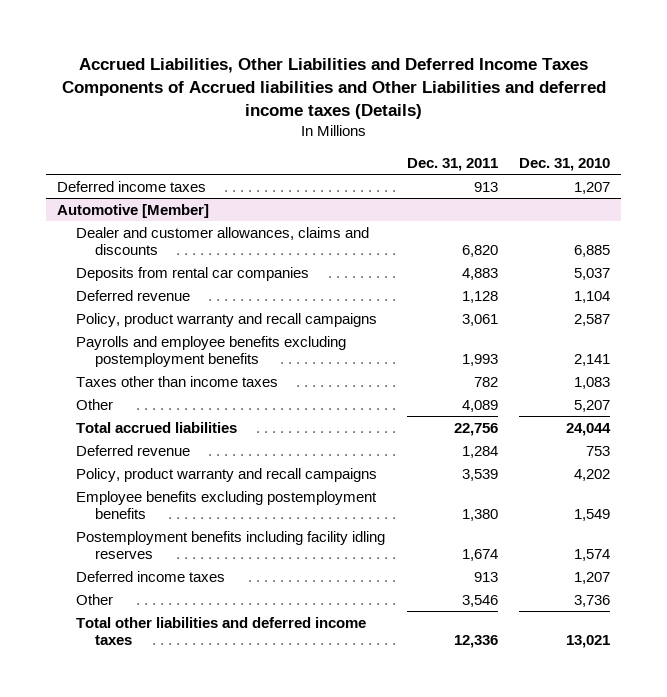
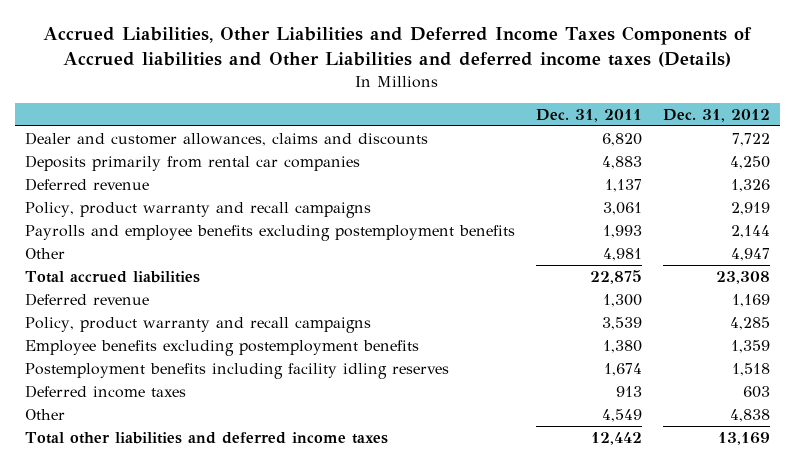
[519,157,611,171] Dec. 31, 2010 -> none
none -> [662,108,770,122] Dec. 31, 2012
[57,180,207,192] Deferred income taxes -> none
[57,203,210,218] Automotive [Member] -> none
[76,266,310,281] Deposits from rental car companies -> [24,155,360,172] Deposits primarily from rental car companies
[461,290,498,303] 1,128 -> [604,179,642,193] 1,137
[76,375,279,387] Taxes other than income taxes -> none
[461,399,498,412] 4,089 -> [602,248,642,262] 4,981
[453,422,498,436] 22,756 -> [589,270,642,285] 22,875
[461,445,498,458] 1,284 -> [602,294,642,308] 1,300
[461,594,498,607] 3,546 -> [601,409,642,423] 4,549
[453,635,498,649] 12,336 -> [590,432,642,446] 12,442

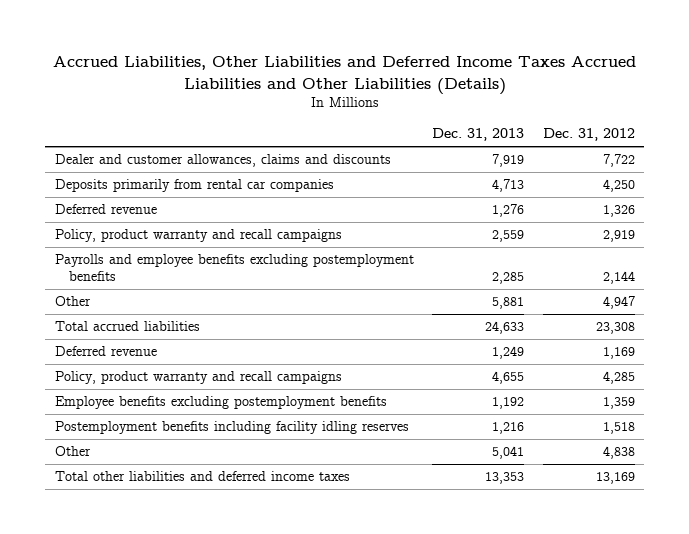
[43,25,753,67] Accrued Liabilities, Other Liabilities and Deferred Income Taxes Components of Accrued liabilities and Other Liabilities and deferred income taxes (Details) -> [52,56,636,95] Accrued Liabilities, Other Liabilities and Deferred Income Taxes Accrued Liabilities and Other Liabilities (Details)
[535,108,642,122] Dec. 31, 2011 -> none
none -> [432,128,525,142] Dec. 31, 2013
[24,385,186,399] Deferred income taxes -> none

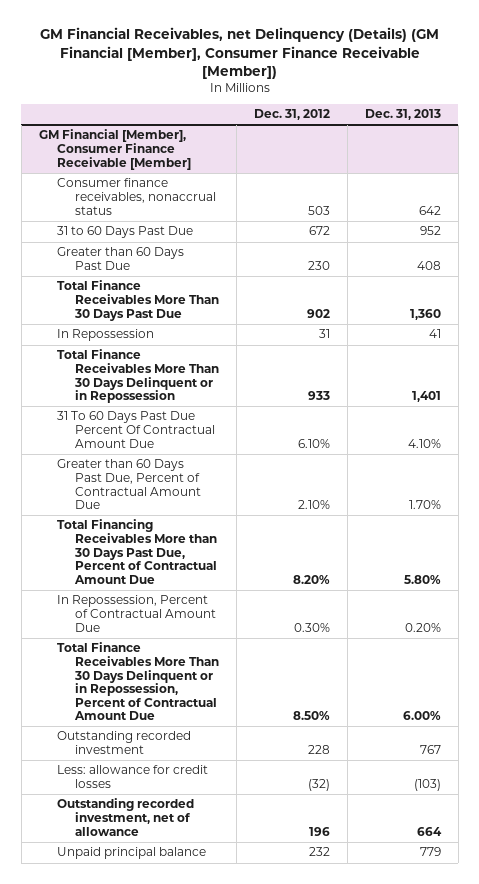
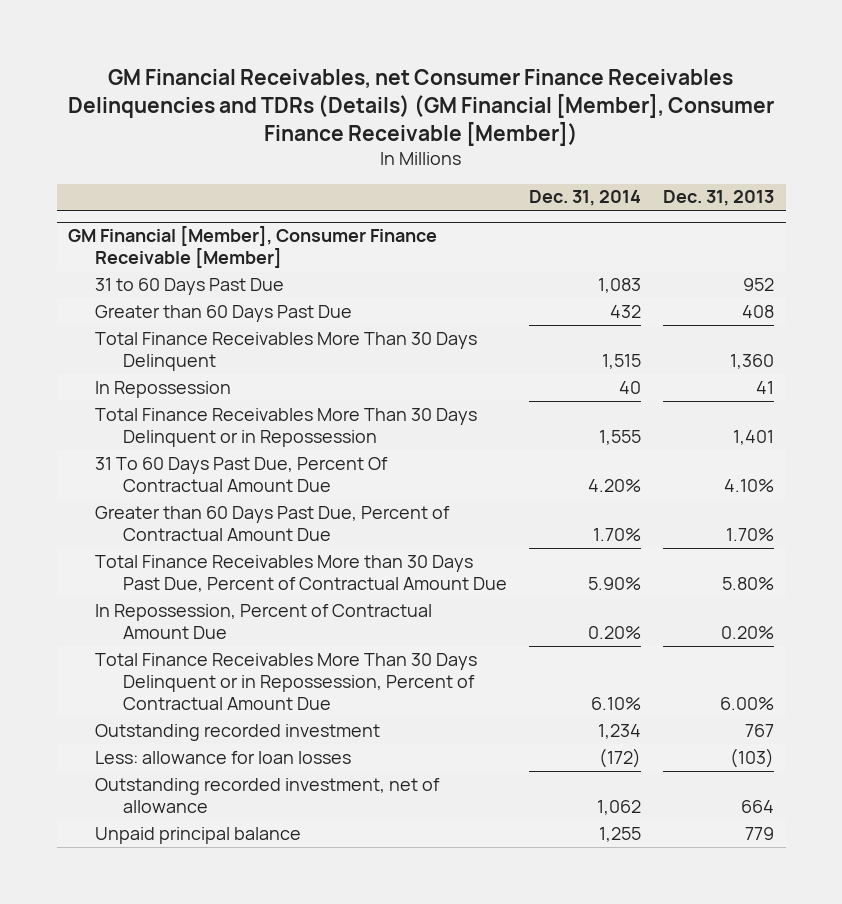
[39,27,439,79] GM Financial Receivables, net Delinquency (Details) (GM Financial [Member], Consumer Finance Receivable [Member]) -> [68,68,775,146] GM Financial Receivables, net Consumer Finance Receivables Delinquencies and TDRs (Details) (GM Financial [Member], Consumer Finance Receivable [Member])
[254,108,331,120] Dec. 31, 2012 -> none
none -> [528,190,641,207] Dec. 31, 2014
[56,178,217,215] Consumer finance receivables, nonaccrual status -> none
[56,280,220,321] Total Finance Receivables More Than 30 Days Past Due -> [95,331,478,372] Total Finance Receivables More Than 30 Days Delinquent
[56,411,216,448] 31 To 60 Days Past Due Percent Of Contractual Amount Due -> [95,456,389,493] 31 To 60 Days Past Due, Percent Of Contractual Amount Due
[56,519,218,584] Total Financing Receivables More than 30 Days Past Due, Percent of Contractual Amount Due -> [95,554,507,593] Total Finance Receivables More than 30 Days Past Due, Percent of Contractual Amount Due
[56,765,208,788] Less: allowance for credit losses -> [95,750,352,764] Less: allowance for loan losses

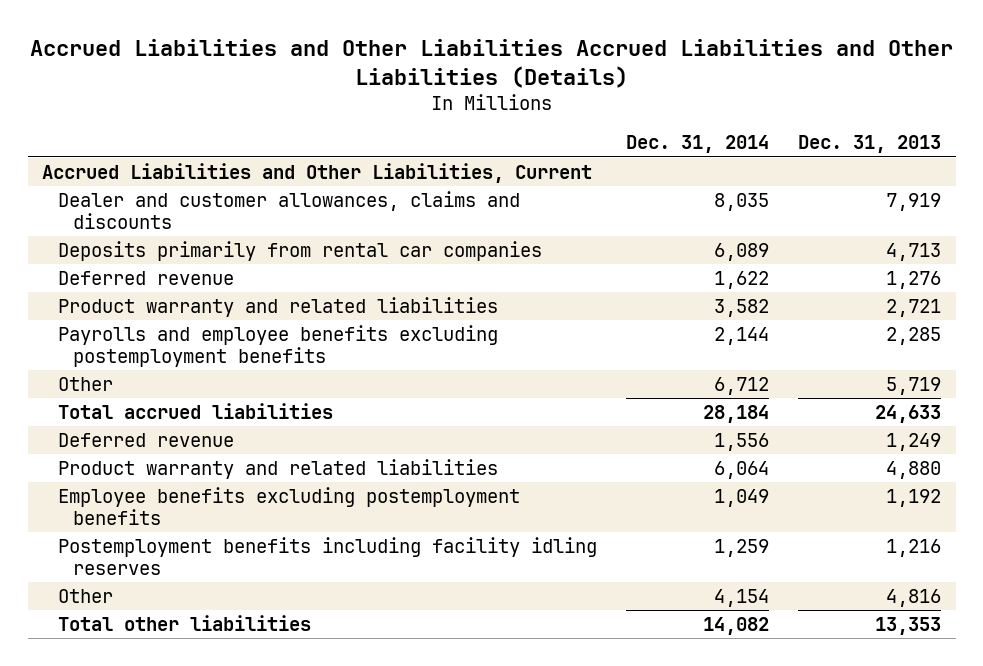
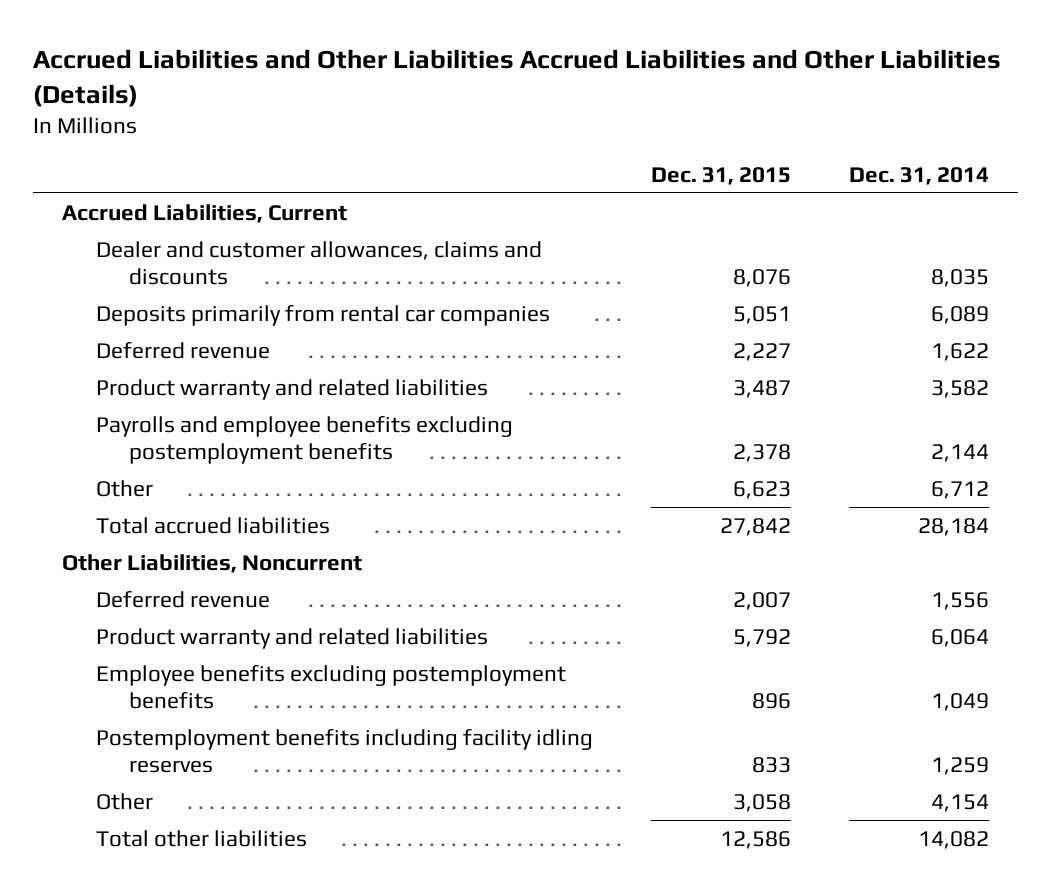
[798,135,942,154] Dec. 31, 2013 -> none
none -> [650,166,791,185] Dec. 31, 2015
[42,162,593,183] Accrued Liabilities and Other Liabilities, Current -> [62,203,348,223] Accrued Liabilities, Current
none -> [62,553,363,573] Other Liabilities, Noncurrent

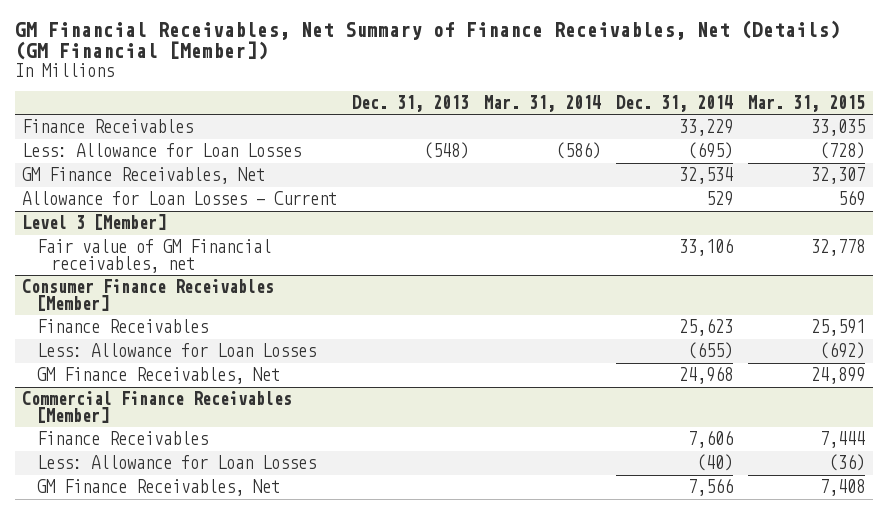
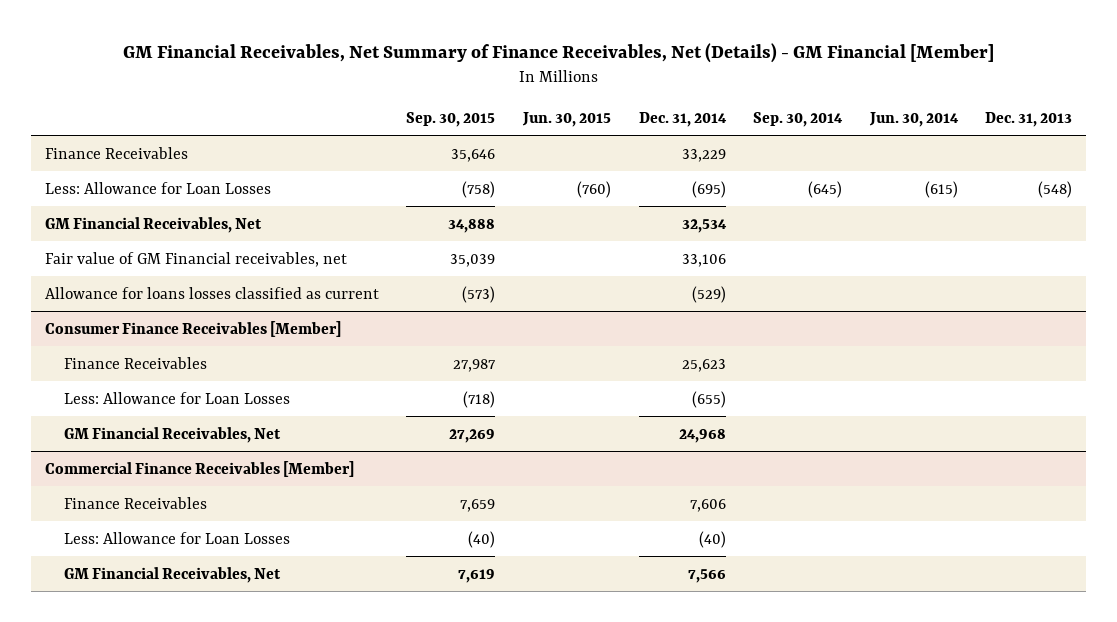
[15,19,841,61] GM Financial Receivables, Net Summary of Finance Receivables, Net (Details) (GM Financial [Member]) -> [122,43,994,64] GM Financial Receivables, Net Summary of Finance Receivables, Net (Details) - GM Financial [Member]
[484,95,602,113] Mar. 31, 2014 -> none
[748,95,866,113] Mar. 31, 2015 -> none
none -> [406,111,496,127] Sep. 30, 2015
none -> [521,111,611,127] Jun. 30, 2015
none -> [753,111,844,127] Sep. 30, 2014
none -> [868,111,959,127] Jun. 30, 2014
[22,191,338,206] Allowance for Loan Losses - Current -> none
[22,214,167,231] Level 3 [Member] -> none
[22,167,266,185] GM Finance Receivables, Net -> [44,216,262,233] GM Financial Receivables, Net
none -> [44,286,379,299] Allowance for loans losses classified as current
[36,367,280,385] GM Finance Receivables, Net -> [63,426,281,443] GM Financial Receivables, Net
[36,479,280,497] GM Finance Receivables, Net -> [63,566,281,583] GM Financial Receivables, Net

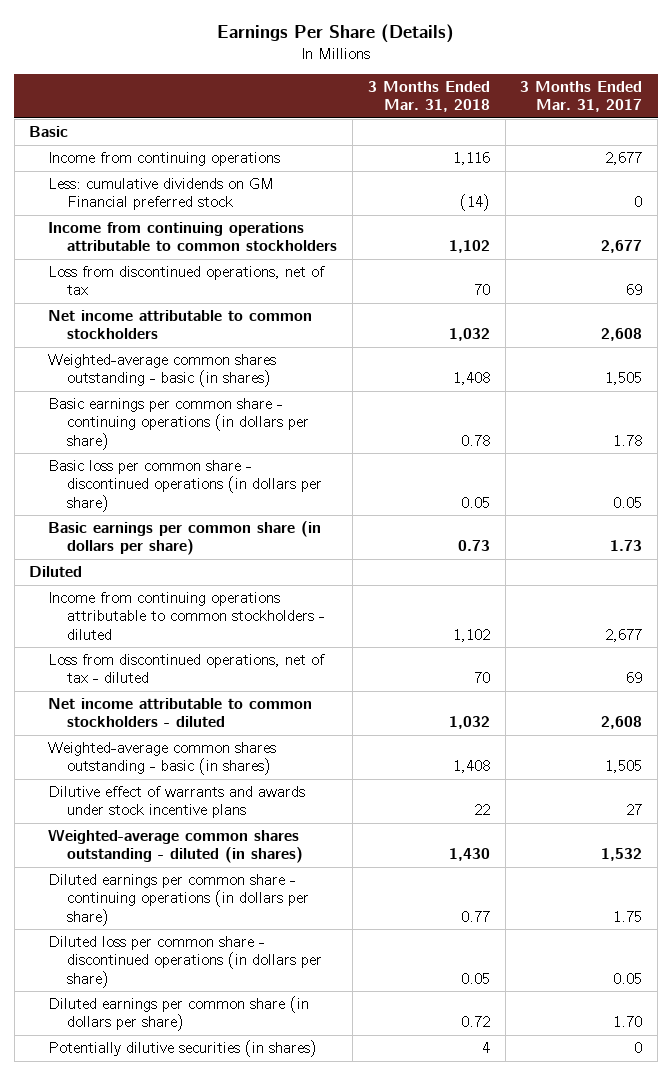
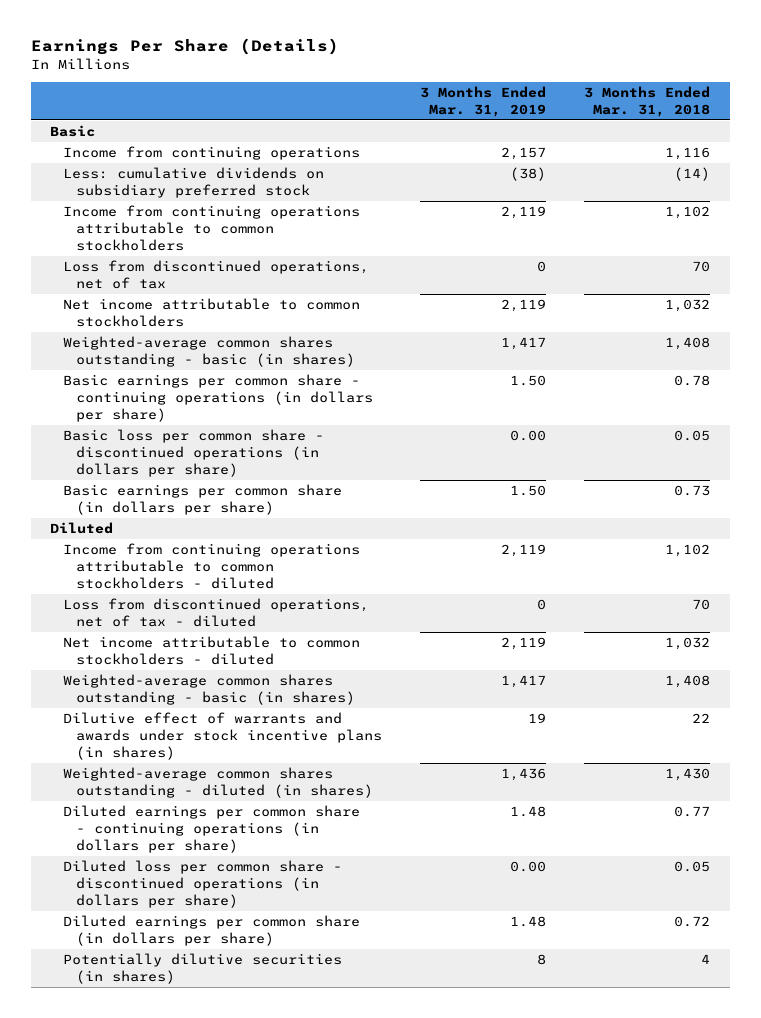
[520,81,643,113] 3 Months Ended Mar. 31, 2017 -> none
none -> [420,85,547,117] 3 Months Ended Mar. 31, 2019
[48,178,275,211] Less: cumulative dividends on GM Financial preferred stock -> [63,167,325,199] Less: cumulative dividends on subsidiary preferred stock
[48,786,306,819] Dilutive effect of warrants and awards under stock incentive plans -> [63,712,383,760] Dilutive effect of warrants and awards under stock incentive plans (in shares)

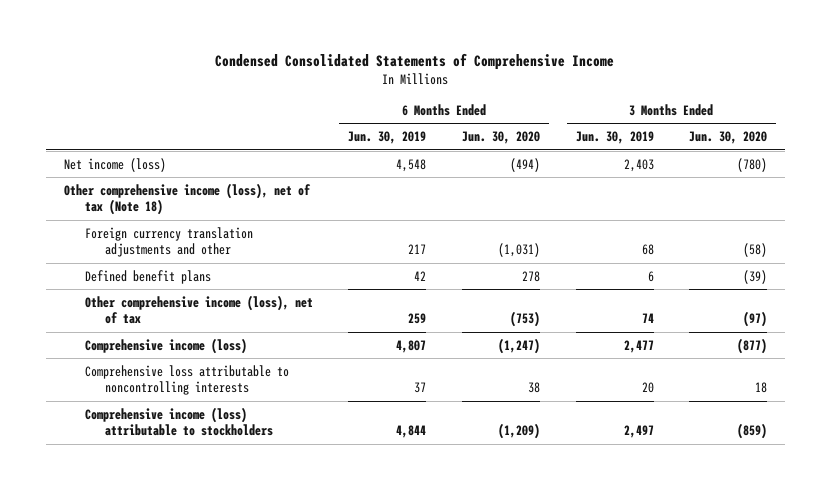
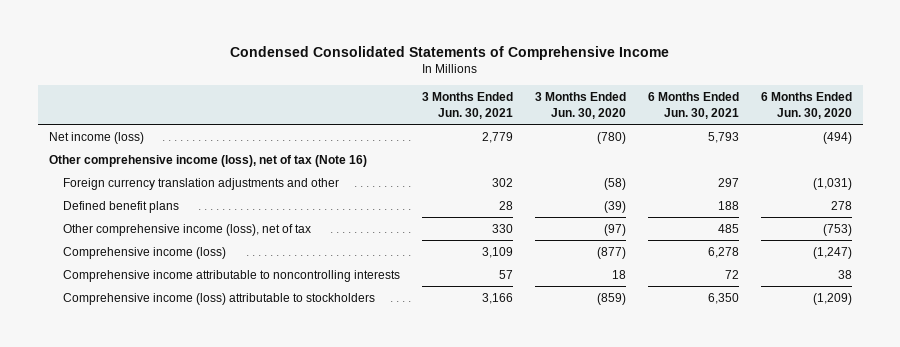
[348,131,427,145] Jun. 30, 2019 -> none
[575,131,654,145] Jun. 30, 2019 -> none
none -> [421,92,513,120] 3 Months Ended Jun. 30, 2021
none -> [647,92,739,120] 6 Months Ended Jun. 30, 2021
[63,182,311,216] Other comprehensive income (loss), net of tax (Note 18) -> [48,154,367,167] Other comprehensive income (loss), net of tax (Note 16)
[84,364,289,396] Comprehensive loss attributable to noncontrolling interests -> [62,269,400,282] Comprehensive income attributable to noncontrolling interests

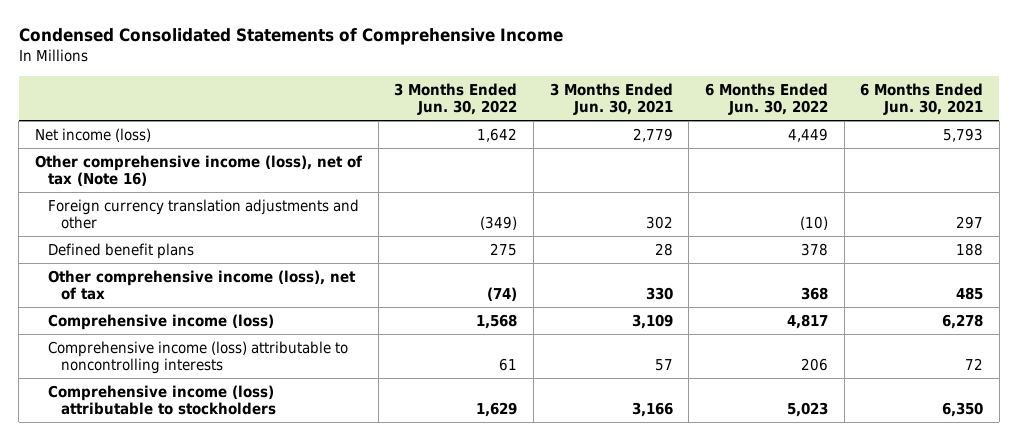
[534,92,626,120] 3 Months Ended Jun. 30, 2020 -> none
[760,92,852,120] 6 Months Ended Jun. 30, 2020 -> none
none -> [394,82,518,115] 3 Months Ended Jun. 30, 2022
none -> [704,82,828,115] 6 Months Ended Jun. 30, 2022
[62,269,400,282] Comprehensive income attributable to noncontrolling interests -> [48,340,349,375] Comprehensive income (loss) attributable to noncontrolling interests

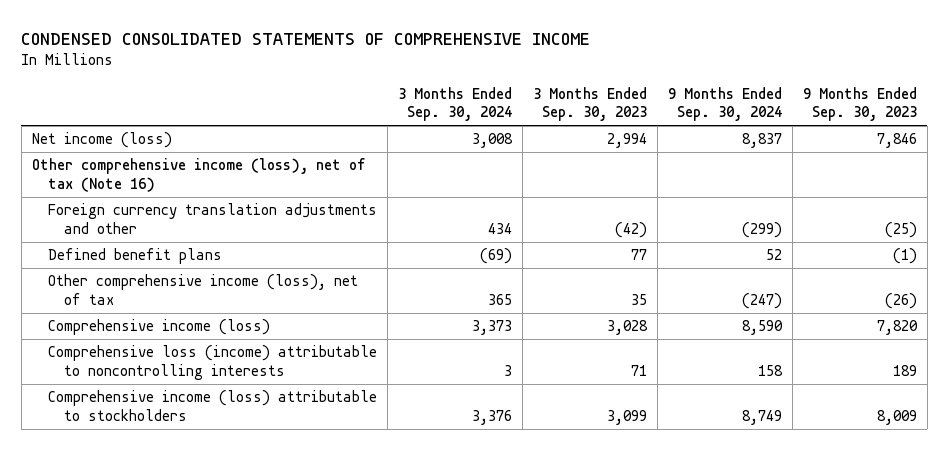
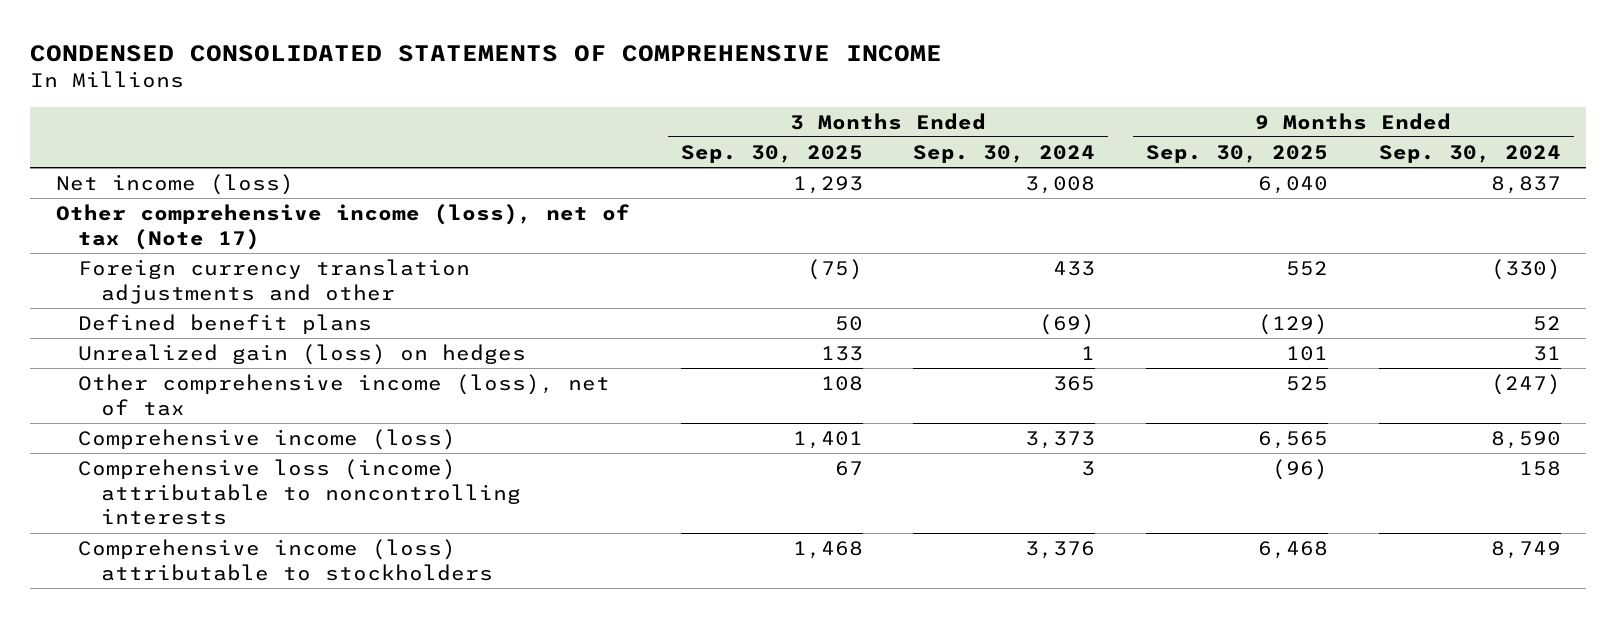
[532,86,647,122] 3 Months Ended Sep. 30, 2023 -> none
[802,86,917,122] 9 Months Ended Sep. 30, 2023 -> none
none -> [680,144,863,163] Sep. 30, 2025
none -> [1146,144,1329,163] Sep. 30, 2025
[31,158,365,192] Other comprehensive income (loss), net of tax (Note 16) -> [55,203,630,250] Other comprehensive income (loss), net of tax (Note 17)
[487,222,512,234] 434 -> [1053,260,1096,276] 433
[741,221,782,238] (299) -> [1490,258,1561,280] (330)
none -> [78,343,527,365] Unrealized gain (loss) on hedges

